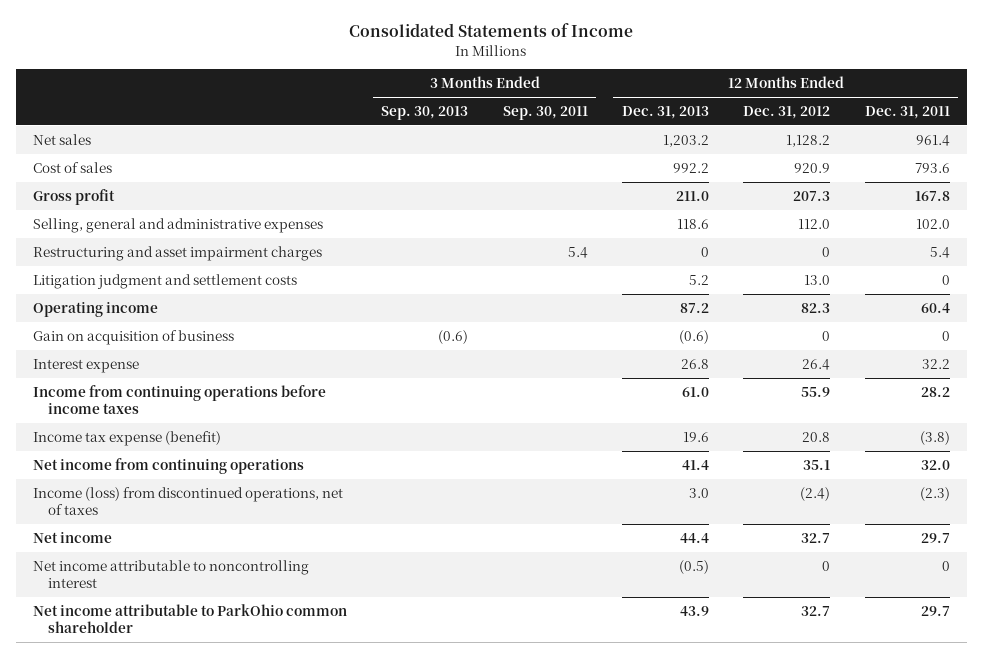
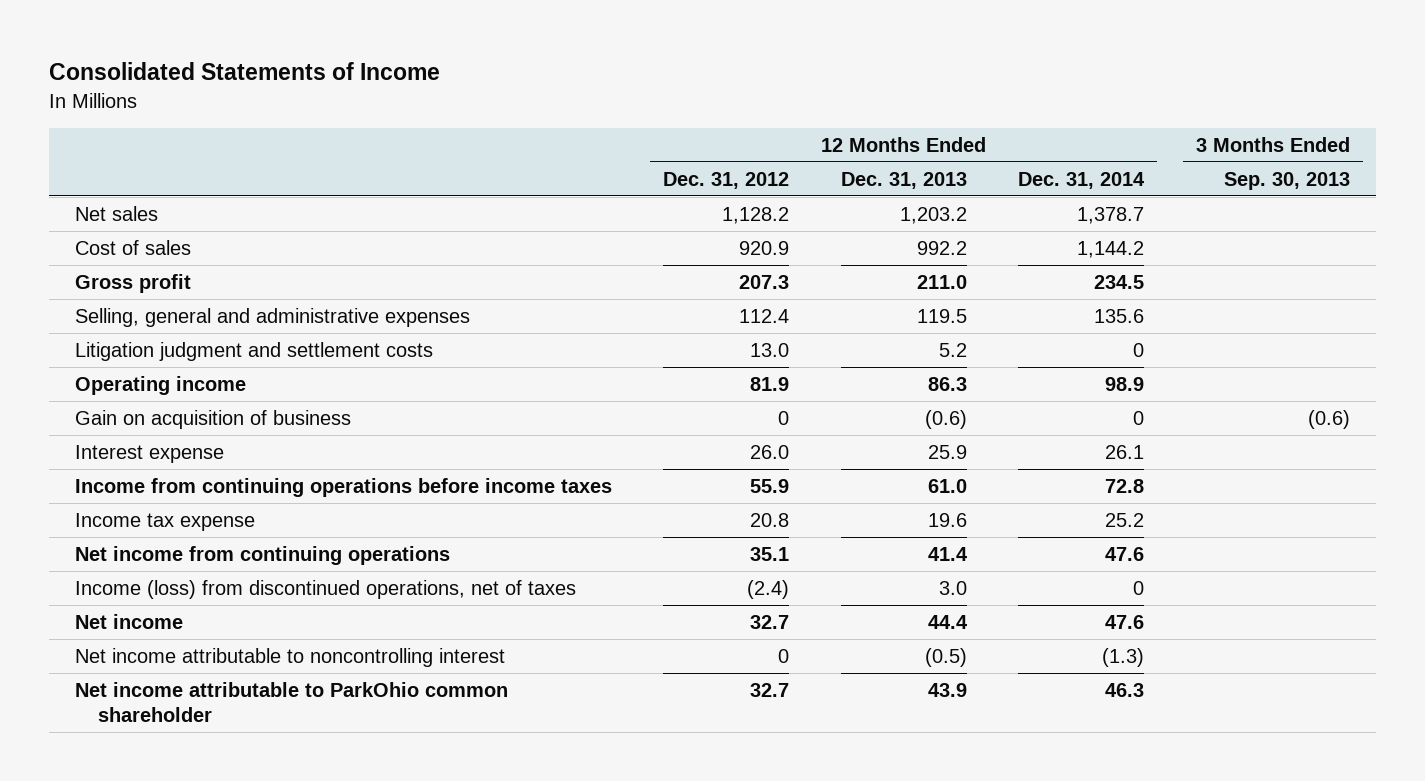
[502,105,588,120] Sep. 30, 2011 -> none
[864,105,950,119] Dec. 31, 2011 -> none
none -> [1018,171,1146,189] Dec. 31, 2014
[33,245,323,261] Restructuring and asset impairment charges -> none
[676,218,709,229] 118.6 -> [916,308,967,323] 119.5
[798,218,831,229] 112.0 -> [739,308,790,323] 112.4
[679,302,709,313] 87.2 -> [927,376,967,391] 86.3
[801,302,831,313] 82.3 -> [750,376,790,391] 81.9
[680,358,709,369] 26.8 -> [927,444,967,459] 25.9
[802,358,831,370] 26.4 -> [750,444,790,459] 26.0
[33,430,222,446] Income tax expense (benefit) -> [74,512,255,531] Income tax expense

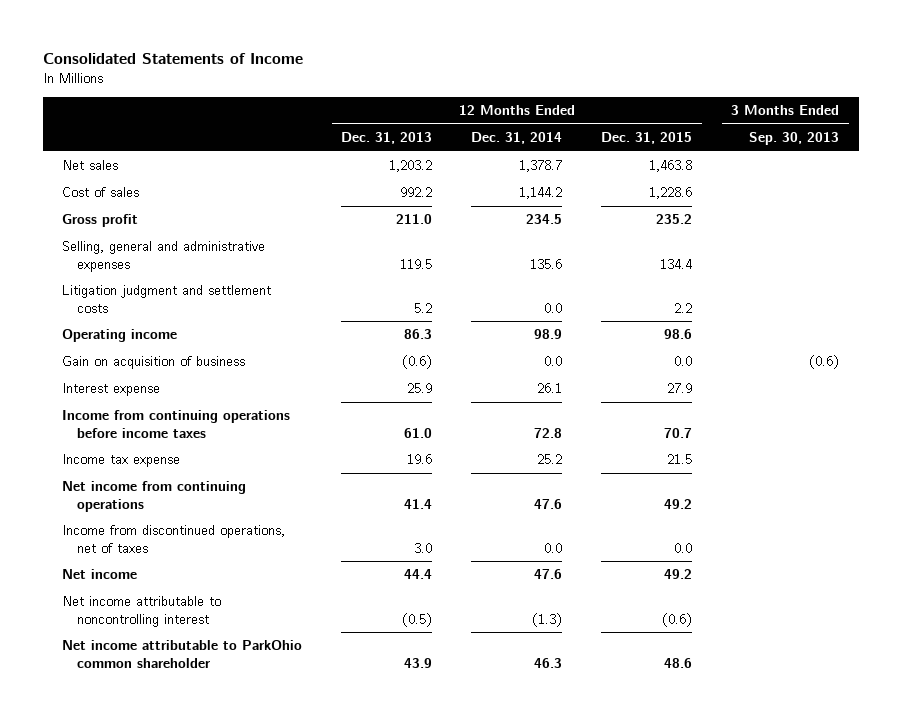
[663,171,790,189] Dec. 31, 2012 -> none
none -> [601,132,693,145] Dec. 31, 2015
[1133,342,1145,357] 0 -> [544,302,563,313] 0.0
[1133,410,1145,425] 0 -> [544,356,563,367] 0.0
[74,579,576,599] Income (loss) from discontinued operations, net of taxes -> [62,525,286,553] Income from discontinued operations, net of taxes
[1133,580,1145,595] 0 -> [544,542,563,553] 0.0

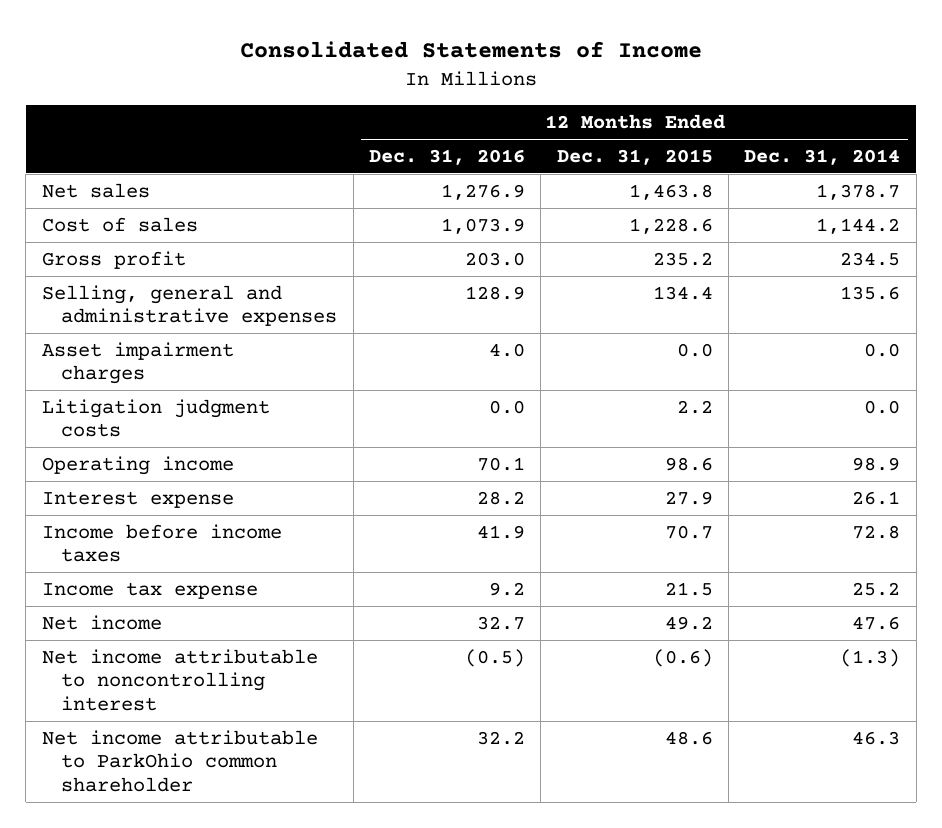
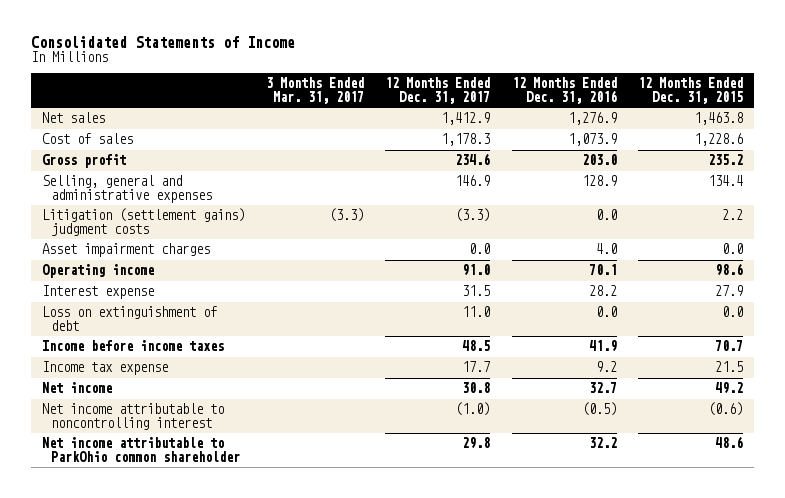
[744,148,901,165] Dec. 31, 2014 -> none
none -> [266,77,365,105] 3 Months Ended Mar. 31, 2017
none -> [385,77,491,105] 12 Months Ended Dec. 31, 2017
none -> [41,208,245,237] Litigation (settlement gains) judgment costs
[41,398,270,438] Litigation judgment costs -> none
none -> [41,306,217,332] Loss on extinguishment of debt

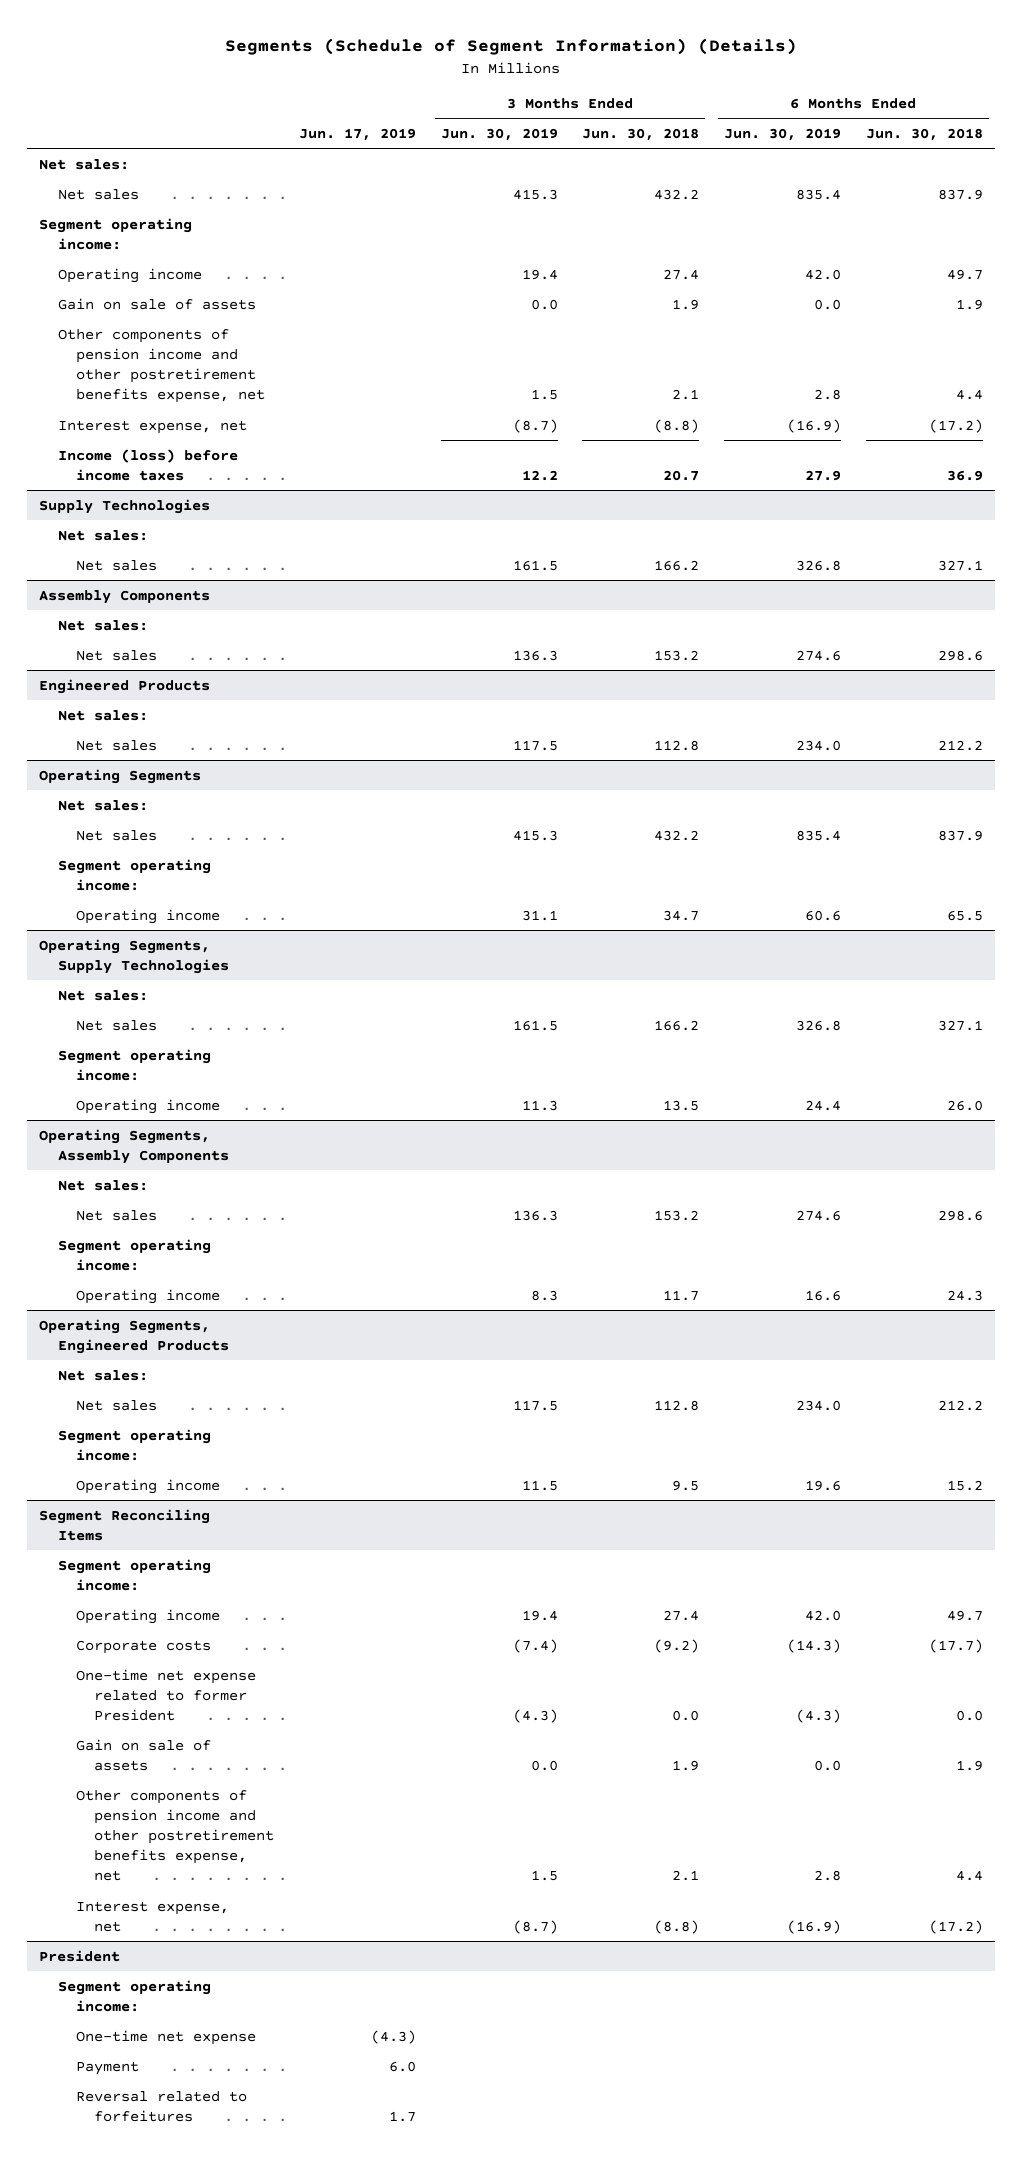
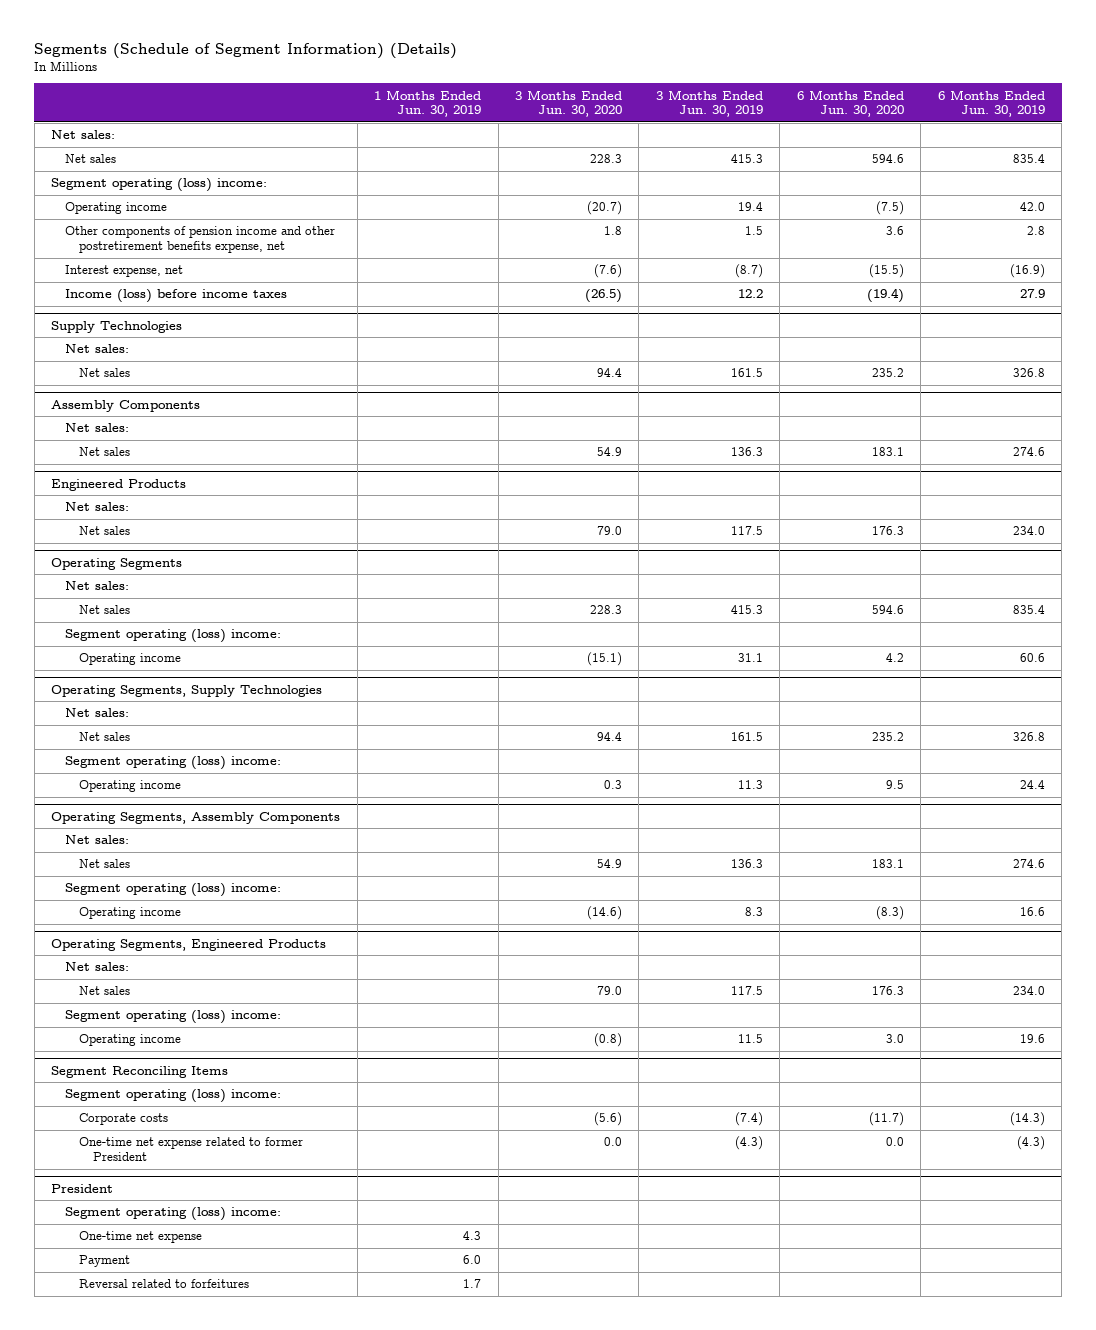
[299,127,417,141] Jun. 17, 2019 -> none
[582,127,700,141] Jun. 30, 2018 -> none
[865,127,983,141] Jun. 30, 2018 -> none
none -> [374,89,482,118] 1 Months Ended Jun. 30, 2019
none -> [515,89,623,118] 3 Months Ended Jun. 30, 2020
none -> [796,89,904,118] 6 Months Ended Jun. 30, 2020
[39,217,193,250] Segment operating income: -> [51,178,268,193] Segment operating (loss) income:
[57,297,256,310] Gain on sale of assets -> none
[57,858,211,891] Segment operating income: -> [65,629,282,644] Segment operating (loss) income:
[57,1048,211,1081] Segment operating income: -> [65,756,282,771] Segment operating (loss) income:
[57,1238,211,1271] Segment operating income: -> [65,883,282,898] Segment operating (loss) income:
[57,1428,211,1461] Segment operating income: -> [65,1010,282,1025] Segment operating (loss) income:
[76,1608,221,1624] Operating income -> none
[57,1558,211,1591] Segment operating income: -> [65,1089,282,1104] Segment operating (loss) income:
[76,1738,212,1771] Gain on sale of assets -> none
[76,1789,275,1882] Other components of pension income and other postretirement benefits expense, net -> none
[76,1900,230,1932] Interest expense, net -> none
[57,1979,211,2012] Segment operating income: -> [65,1207,282,1222] Segment operating (loss) income:

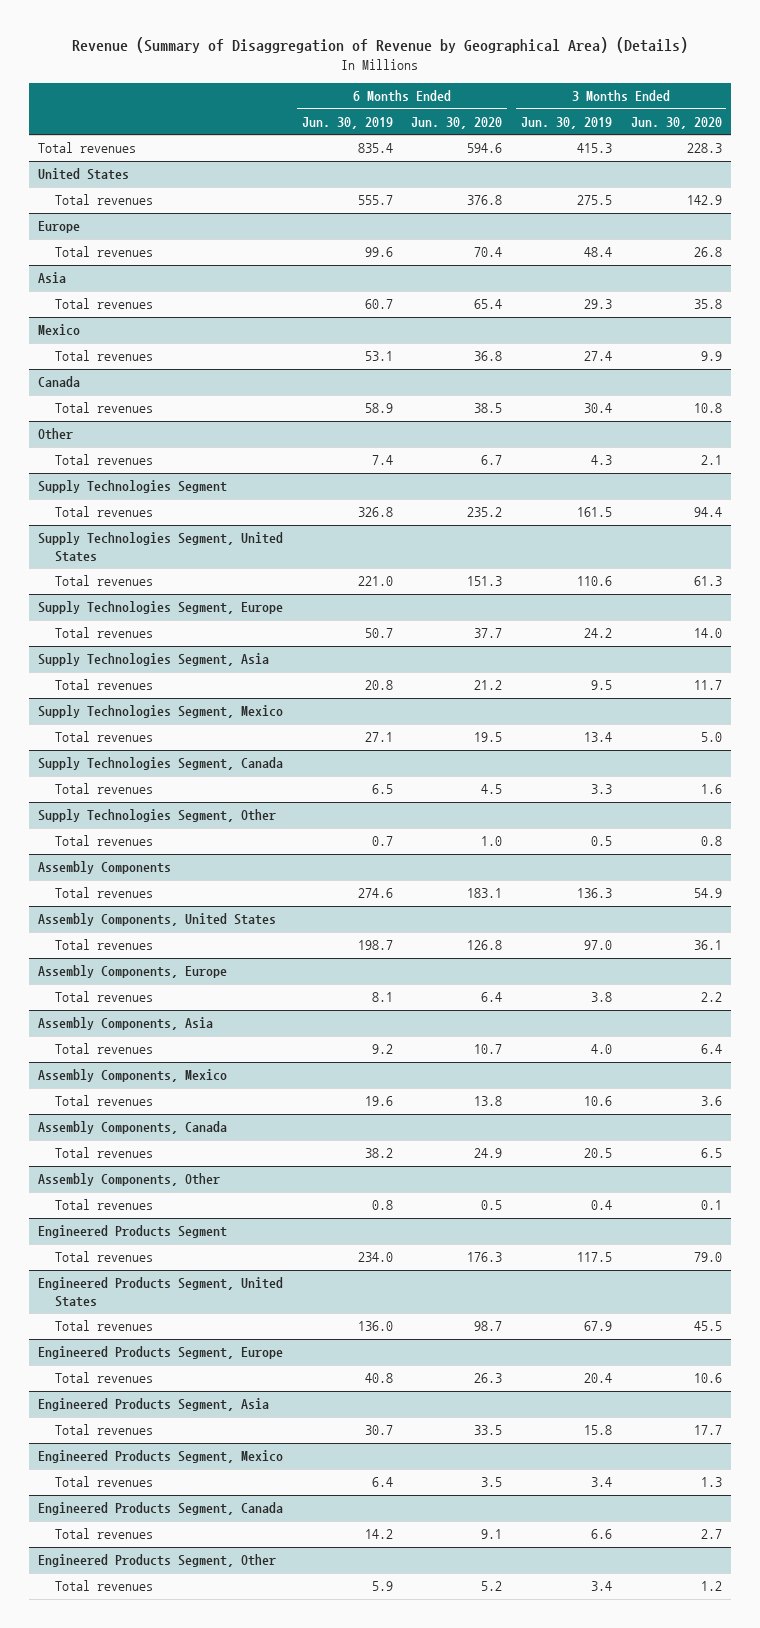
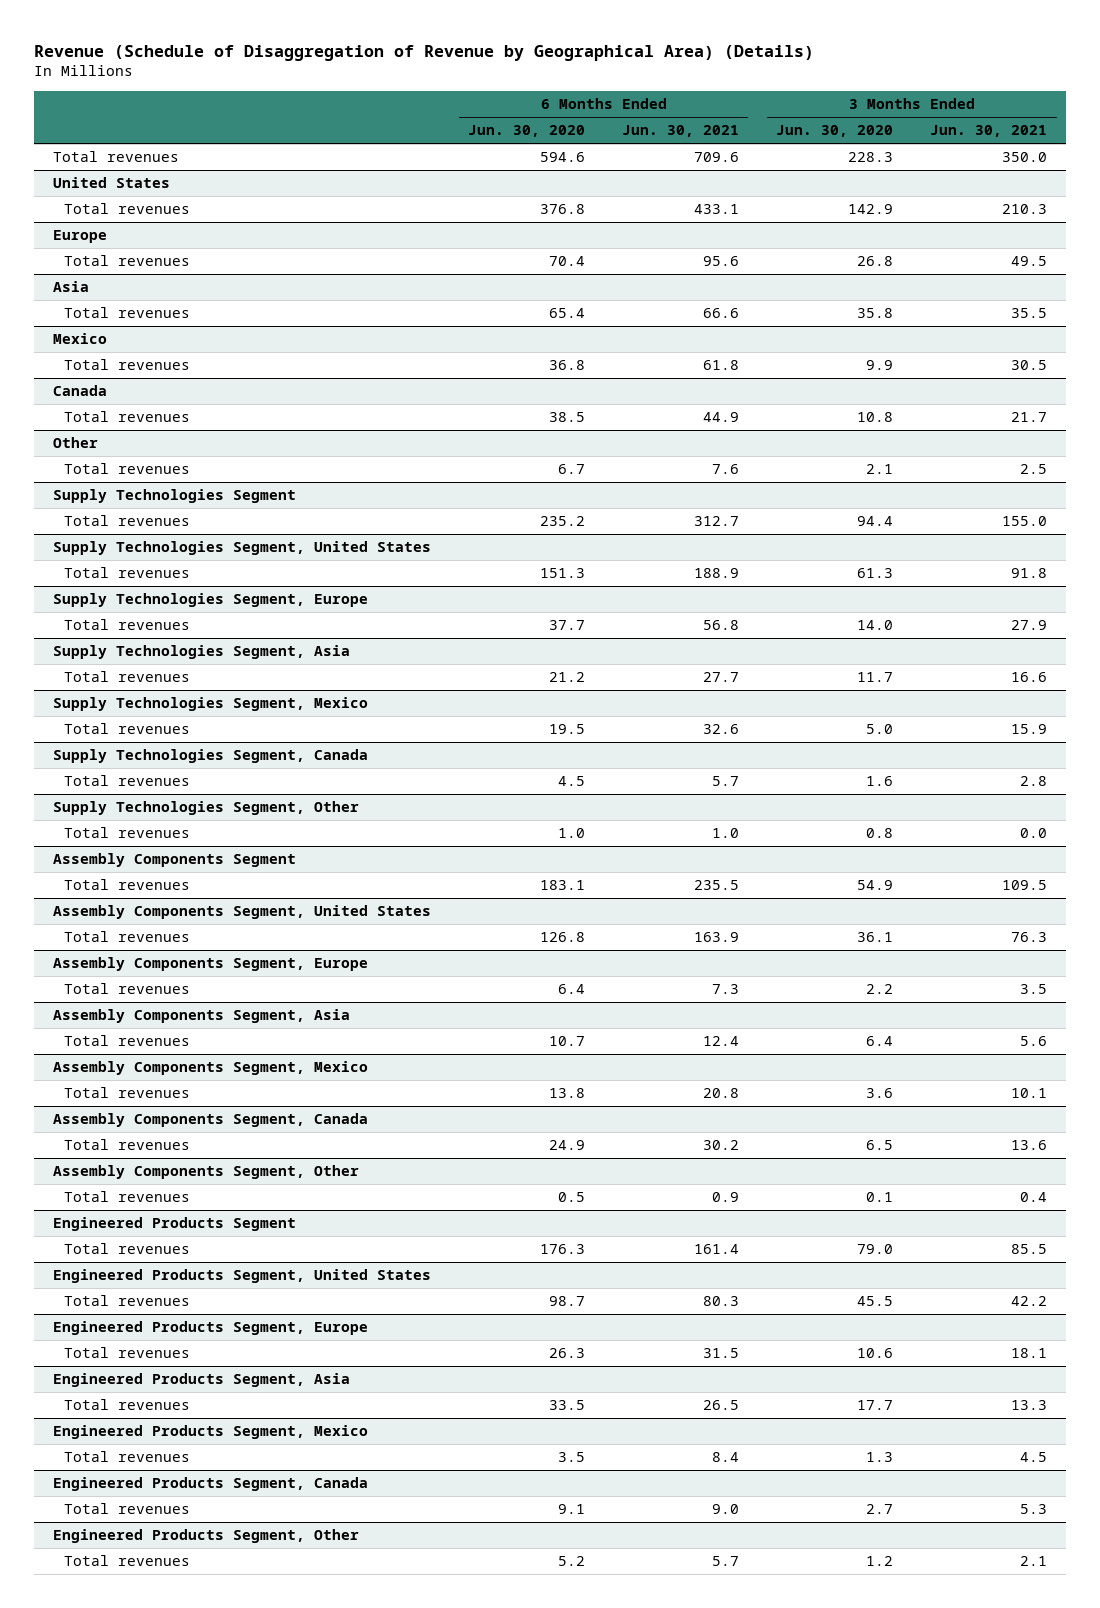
[71,37,688,54] Revenue (Summary of Disaggregation of Revenue by Geographical Area) (Details) -> [34,44,815,61] Revenue (Schedule of Disaggregation of Revenue by Geographical Area) (Details)
[301,117,393,130] Jun. 30, 2019 -> none
[521,117,613,130] Jun. 30, 2019 -> none
none -> [622,125,740,138] Jun. 30, 2021
none -> [930,125,1048,138] Jun. 30, 2021
[38,861,172,875] Assembly Components -> [53,853,297,868] Assembly Components Segment
[38,913,277,927] Assembly Components, United States -> [53,905,432,920] Assembly Components Segment, United States
[38,965,228,979] Assembly Components, Europe -> [53,957,369,972] Assembly Components Segment, Europe
[38,1017,214,1031] Assembly Components, Asia -> [53,1009,351,1024] Assembly Components Segment, Asia
[38,1069,228,1083] Assembly Components, Mexico -> [53,1061,369,1076] Assembly Components Segment, Mexico
[38,1121,228,1135] Assembly Components, Canada -> [53,1113,369,1128] Assembly Components Segment, Canada
[38,1173,221,1187] Assembly Components, Other -> [53,1165,360,1180] Assembly Components Segment, Other

